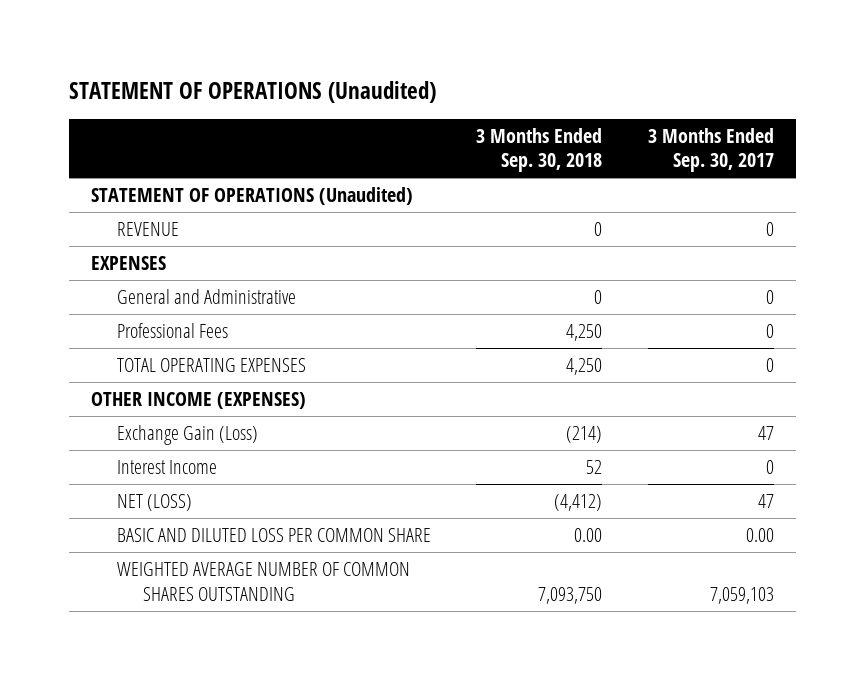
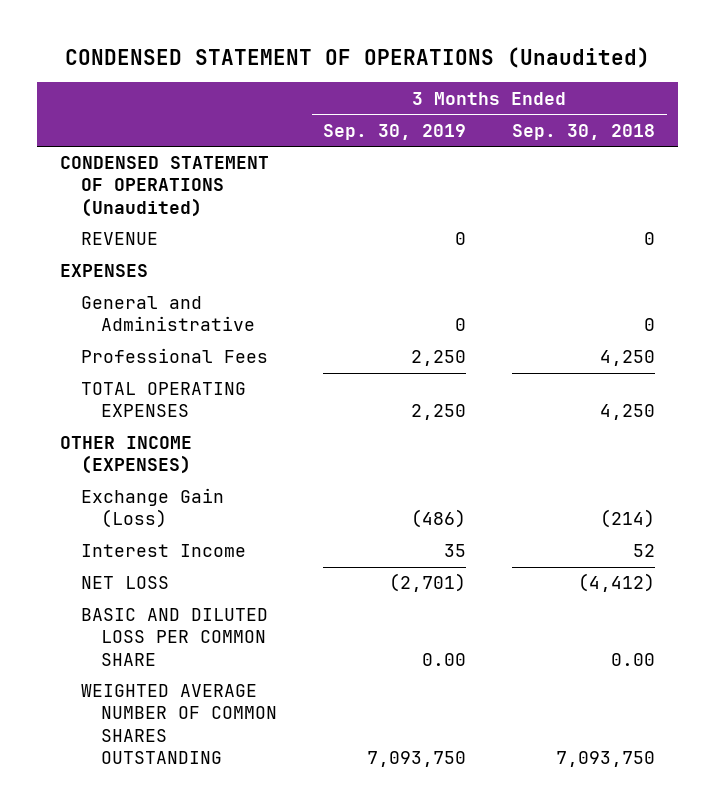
[68,81,436,104] STATEMENT OF OPERATIONS (Unaudited) -> [64,46,650,68] CONDENSED STATEMENT OF OPERATIONS (Unaudited)
[647,127,774,173] 3 Months Ended Sep. 30, 2017 -> none
none -> [323,123,467,140] Sep. 30, 2019
[91,186,414,205] STATEMENT OF OPERATIONS (Unaudited) -> [60,156,270,217] CONDENSED STATEMENT OF OPERATIONS (Unaudited)
[117,493,193,511] NET (LOSS) -> [80,576,169,590] NET LOSS

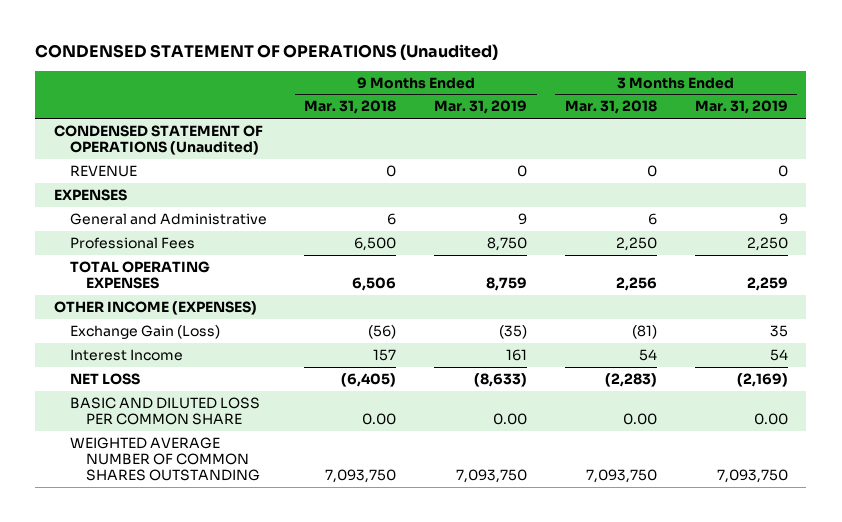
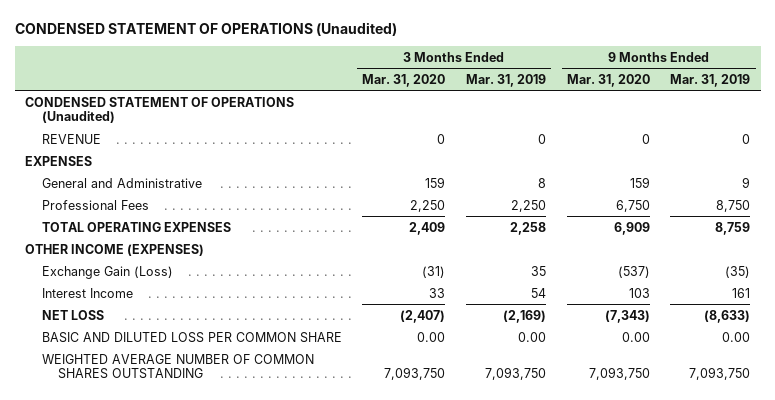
[304,100,397,115] Mar. 31, 2018 -> none
[564,100,657,115] Mar. 31, 2018 -> none
none -> [362,73,446,87] Mar. 31, 2020
none -> [566,73,650,87] Mar. 31, 2020
[778,212,788,225] 9 -> [538,177,547,188] 8
[746,277,788,292] 2,259 -> [510,221,547,235] 2,258

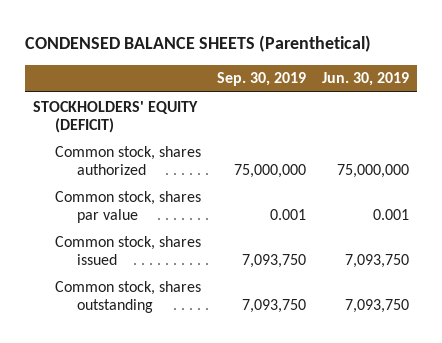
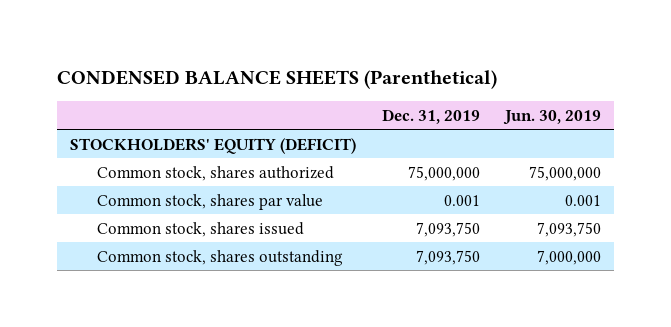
[216,72,306,87] Sep. 30, 2019 -> none
none -> [381,108,480,124] Dec. 31, 2019
[344,298,409,313] 7,093,750 -> [537,249,602,265] 7,000,000

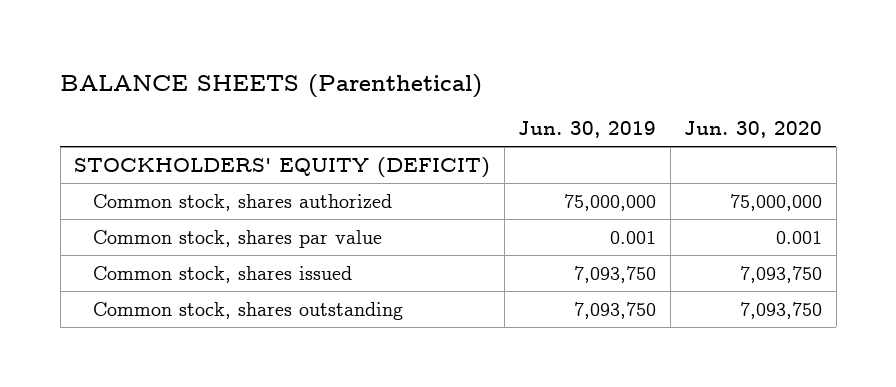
[57,69,498,89] CONDENSED BALANCE SHEETS (Parenthetical) -> [60,73,483,98] BALANCE SHEETS (Parenthetical)
[381,108,480,124] Dec. 31, 2019 -> none
none -> [684,121,823,139] Jun. 30, 2020
[537,249,602,265] 7,000,000 -> [574,301,657,319] 7,093,750

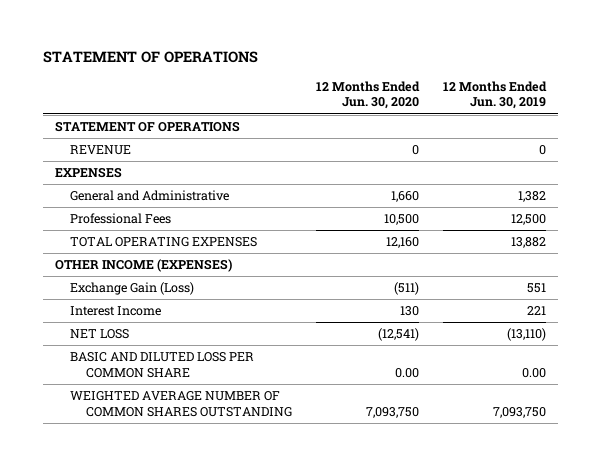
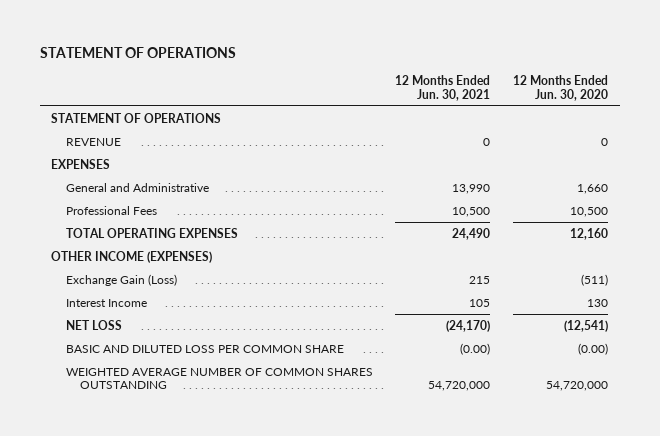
[443,80,548,110] 12 Months Ended Jun. 30, 2019 -> none
none -> [395,75,491,101] 12 Months Ended Jun. 30, 2021
[395,367,420,378] 0.00 -> [578,342,609,355] (0.00)
[366,406,420,418] 7,093,750 -> [546,381,609,392] 54,720,000

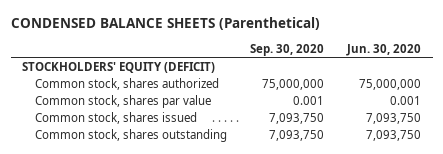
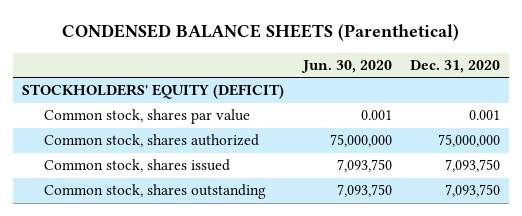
[250,43,325,56] Sep. 30, 2020 -> none
none -> [410,59,501,73] Dec. 31, 2020
[35,77,220,90] Common stock, shares authorized -> [43,134,259,148] Common stock, shares authorized

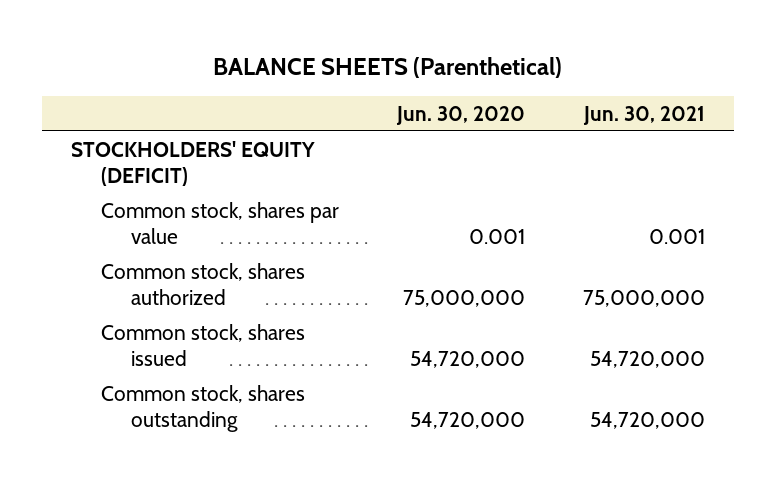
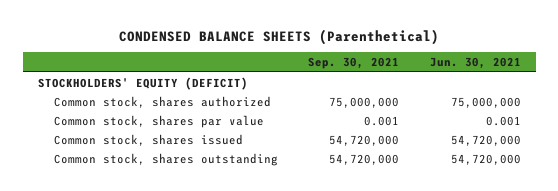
[213,57,563,79] BALANCE SHEETS (Parenthetical) -> [119,28,440,45] CONDENSED BALANCE SHEETS (Parenthetical)
[396,105,526,125] Jun. 30, 2020 -> none
none -> [308,57,400,70] Sep. 30, 2021
[101,201,340,245] Common stock, shares par value -> [54,114,265,128] Common stock, shares par value

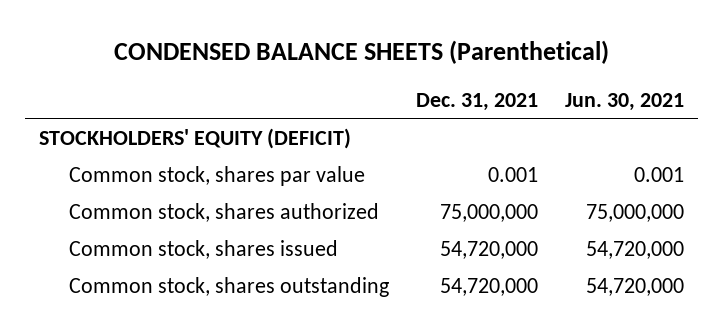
[308,57,400,70] Sep. 30, 2021 -> none
none -> [416,93,539,112] Dec. 31, 2021
[54,95,272,108] Common stock, shares authorized -> [68,202,379,222] Common stock, shares authorized

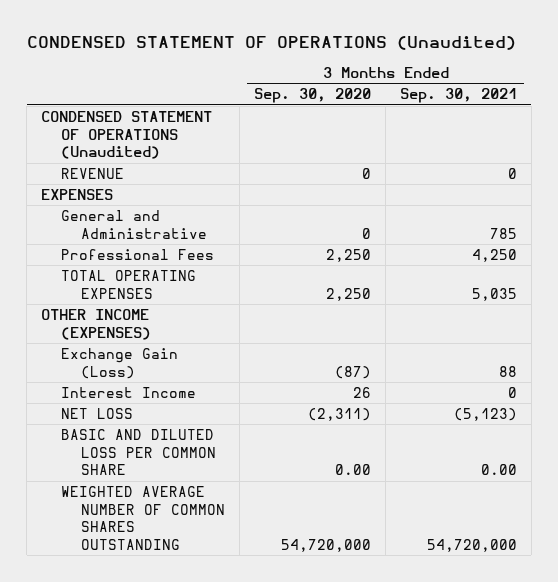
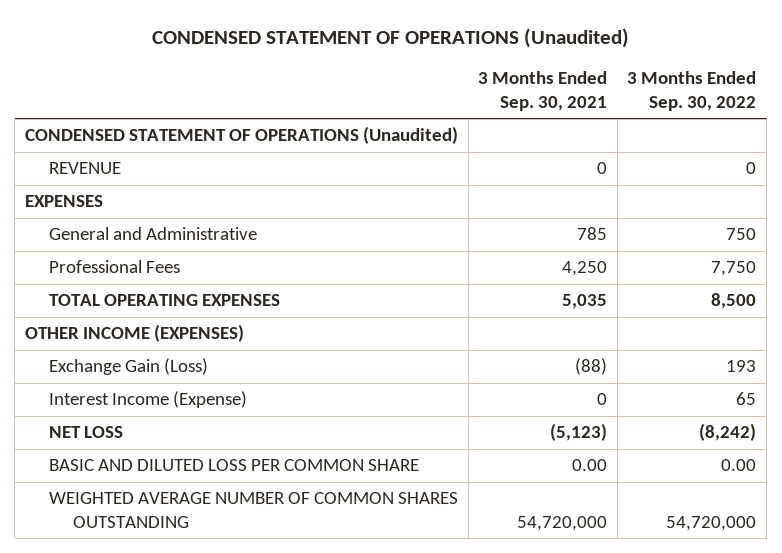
[254,88,372,104] Sep. 30, 2020 -> none
none -> [627,71,757,111] 3 Months Ended Sep. 30, 2022
[499,365,518,377] 88 -> [575,358,608,376] (88)
[61,386,197,398] Interest Income -> [48,391,247,409] Interest Income (Expense)

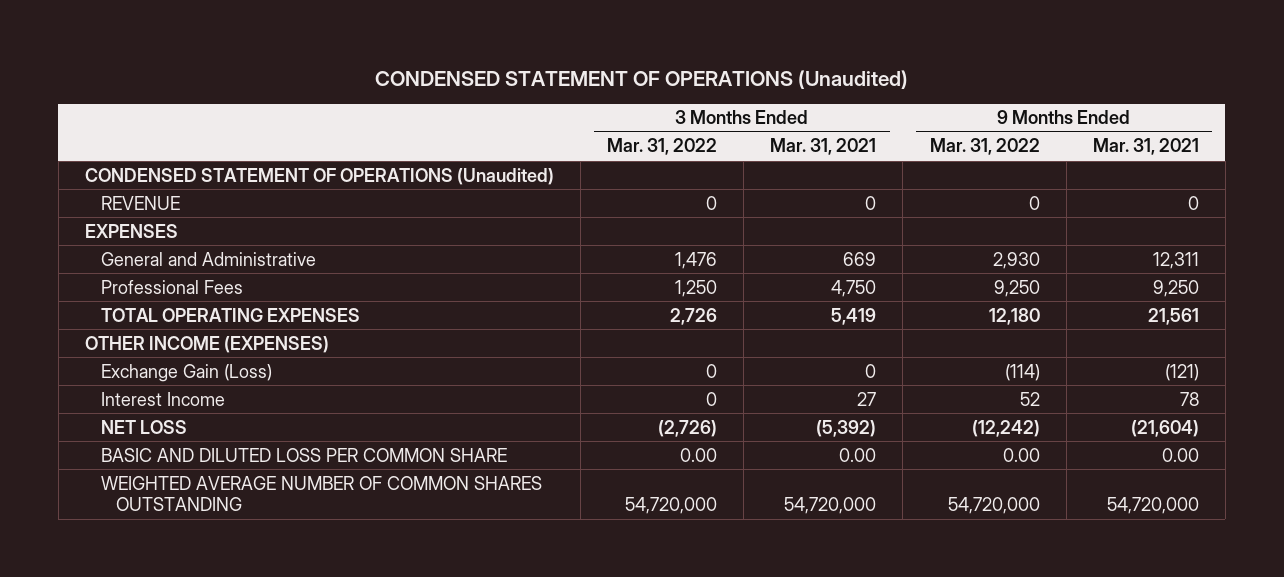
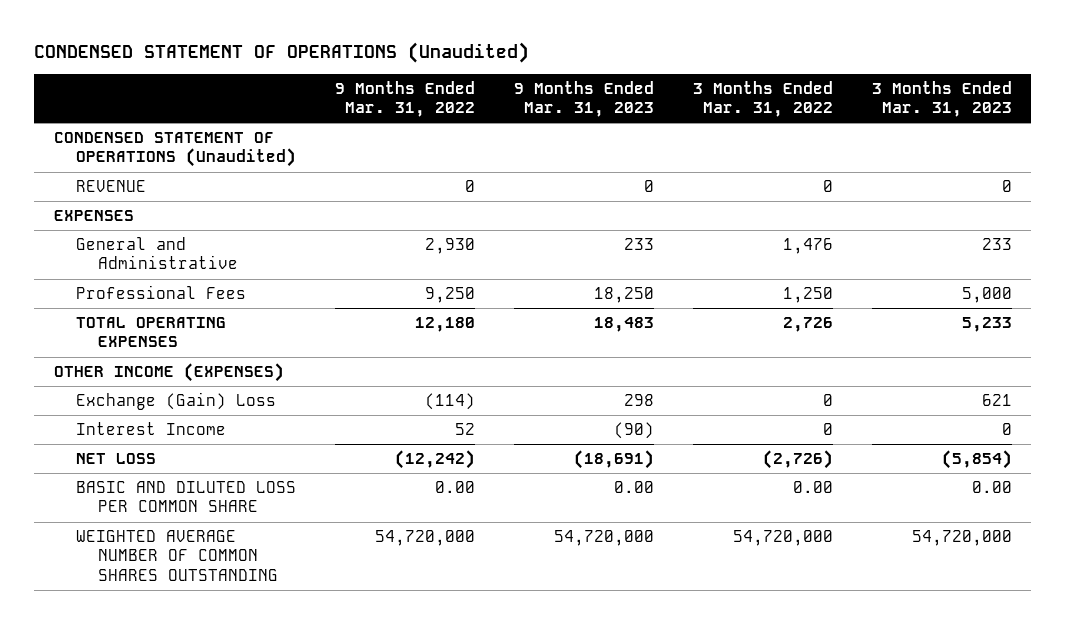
[770,138,877,156] Mar. 31, 2021 -> none
[1092,138,1199,156] Mar. 31, 2021 -> none
none -> [513,80,654,118] 9 Months Ended Mar. 31, 2023
none -> [871,80,1012,118] 3 Months Ended Mar. 31, 2023
[100,363,272,382] Exchange Gain (Loss) -> [75,392,276,411] Exchange (Gain) Loss

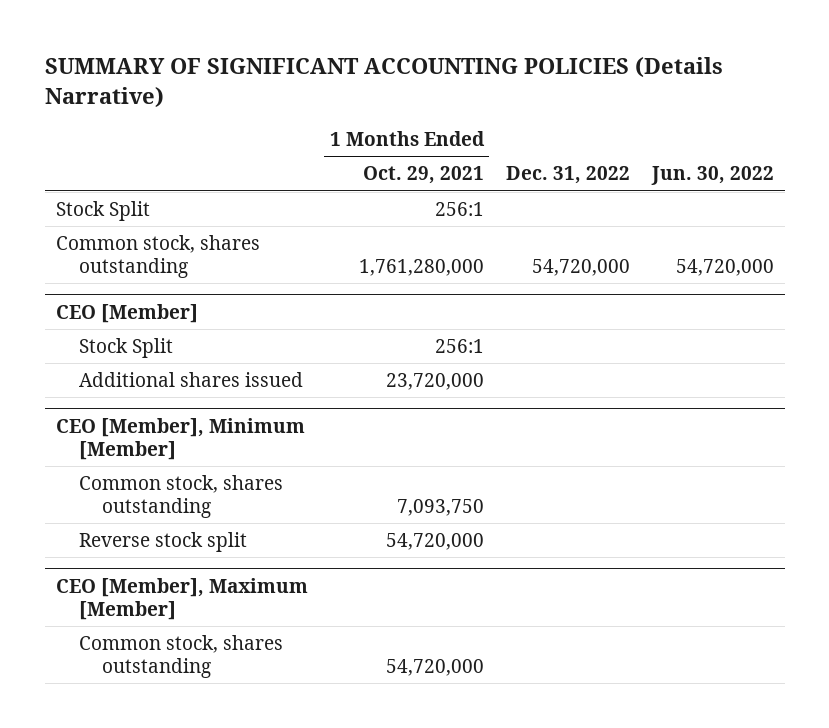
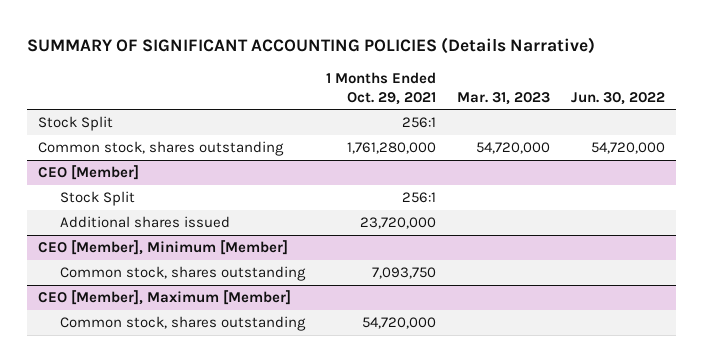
[505,166,630,185] Dec. 31, 2022 -> none
none -> [457,91,551,105] Mar. 31, 2023
[78,531,247,552] Reverse stock split -> none

